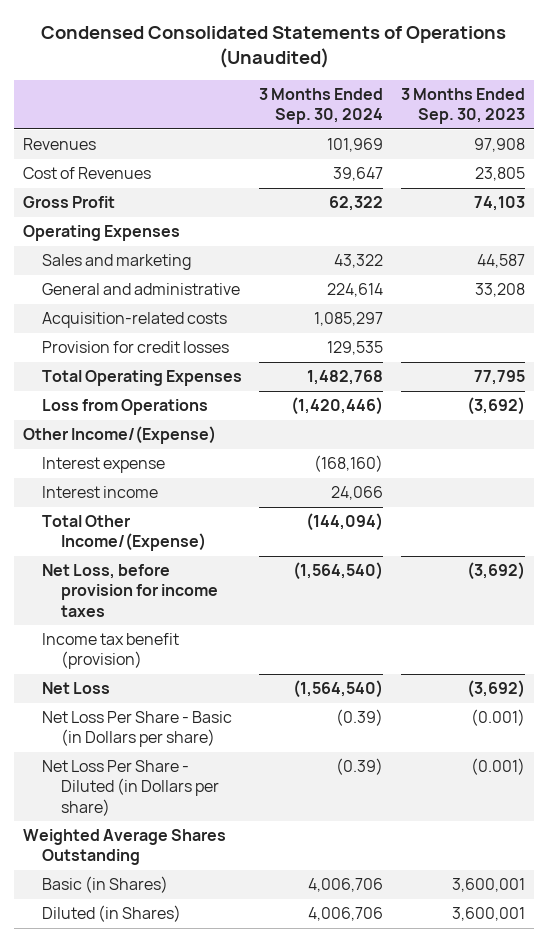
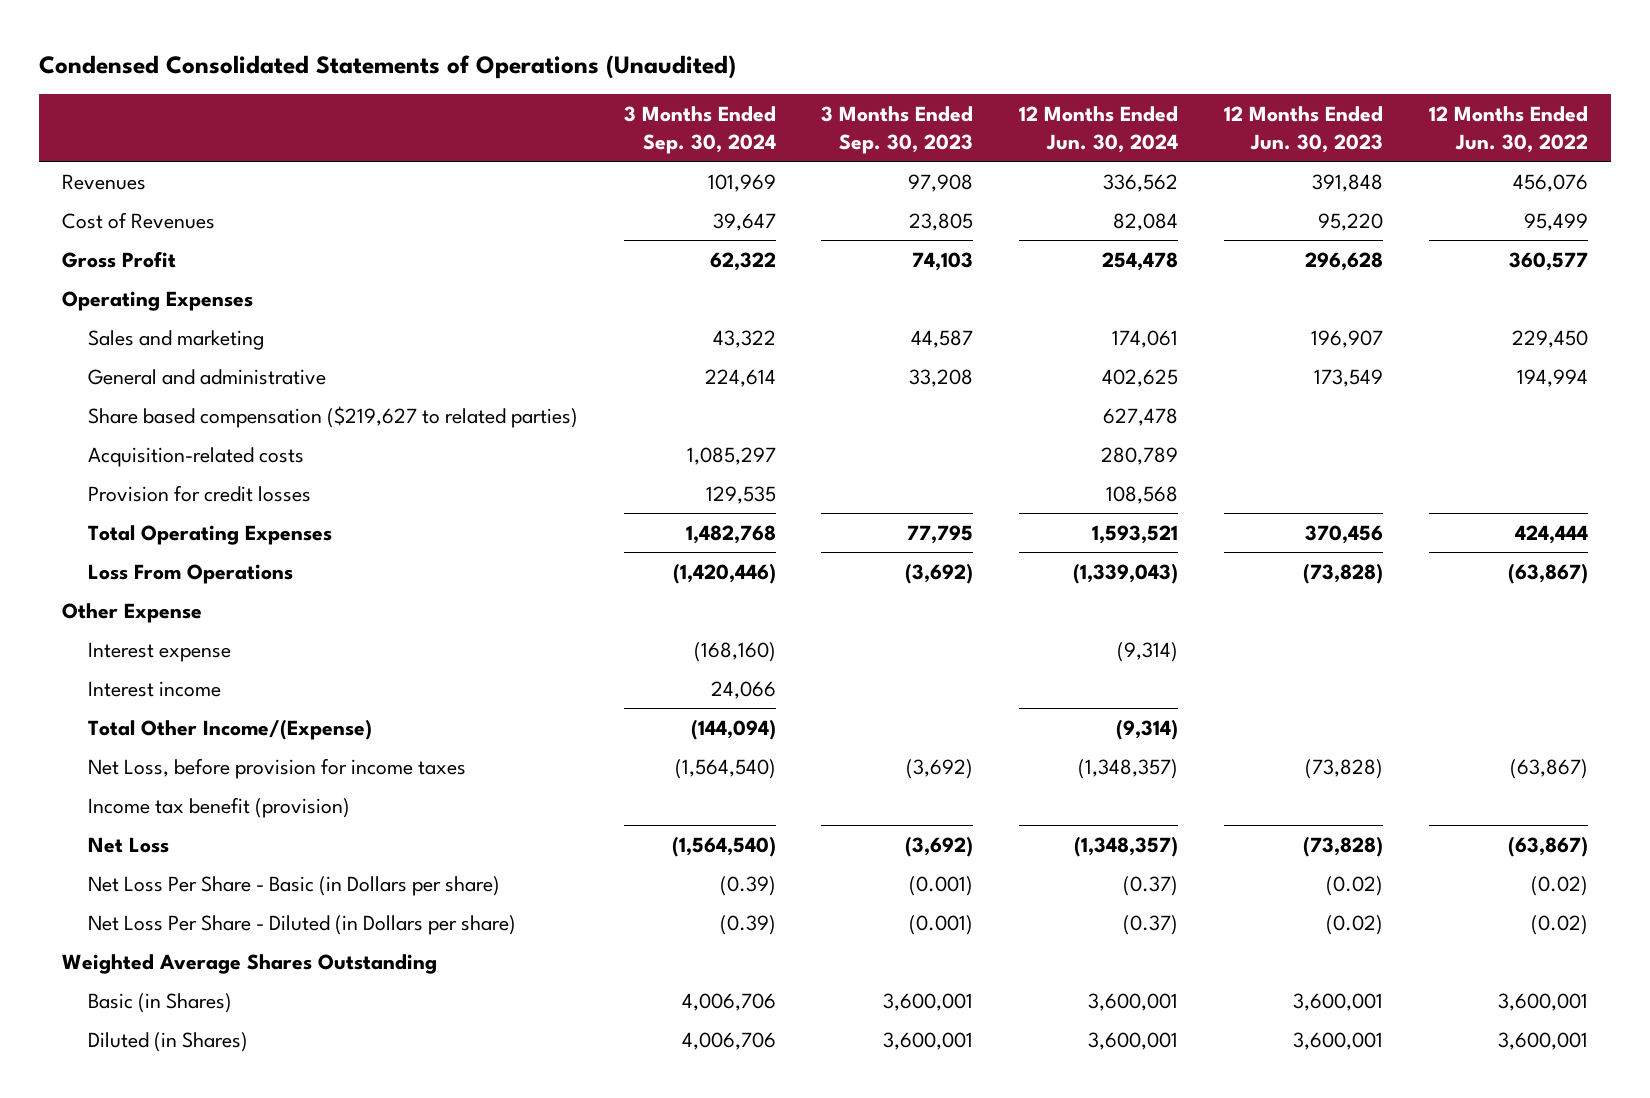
none -> [1019,106,1179,153] 12 Months Ended Jun. 30, 2024
none -> [1223,106,1383,153] 12 Months Ended Jun. 30, 2023
none -> [1428,106,1588,153] 12 Months Ended Jun. 30, 2022
none -> [87,405,578,428] Share based compensation ($219,627 to related parties)
[41,399,208,416] Loss from Operations -> [87,563,293,584] Loss From Operations
[22,426,216,445] Other Income/(Expense) -> [61,602,202,623] Other Expense

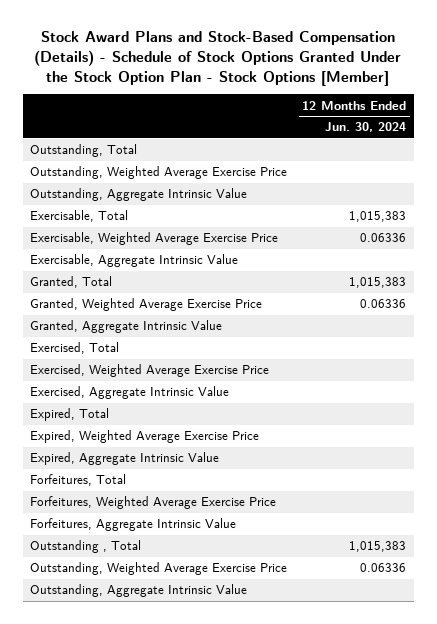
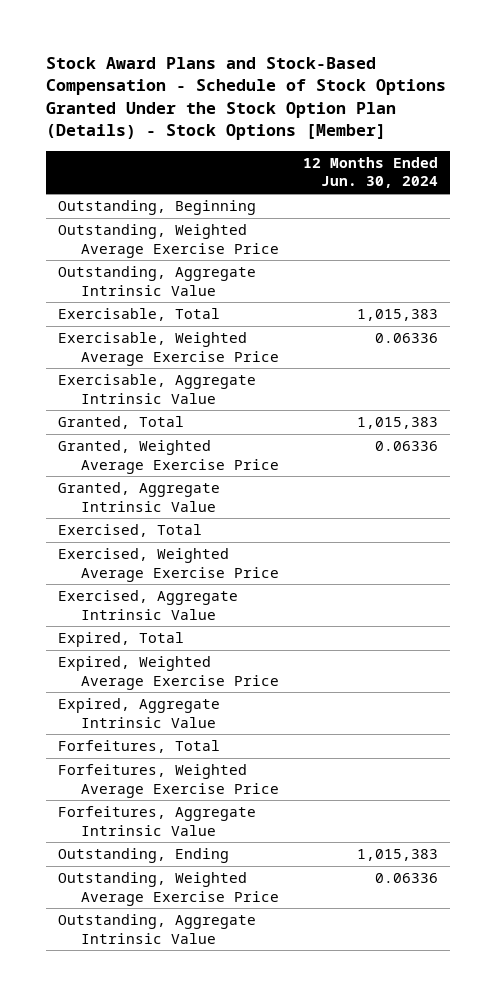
[34,31,402,86] Stock Award Plans and Stock-Based Compensation (Details) - Schedule of Stock Options Granted Under the Stock Option Plan - Stock Options [Member] -> [46,56,447,141] Stock Award Plans and Stock-Based Compensation - Schedule of Stock Options Granted Under the Stock Option Plan (Details) - Stock Options [Member]
[30,144,138,158] Outstanding, Total -> [57,200,256,216] Outstanding, Beginning
[30,540,142,554] Outstanding , Total -> [57,848,229,864] Outstanding, Ending

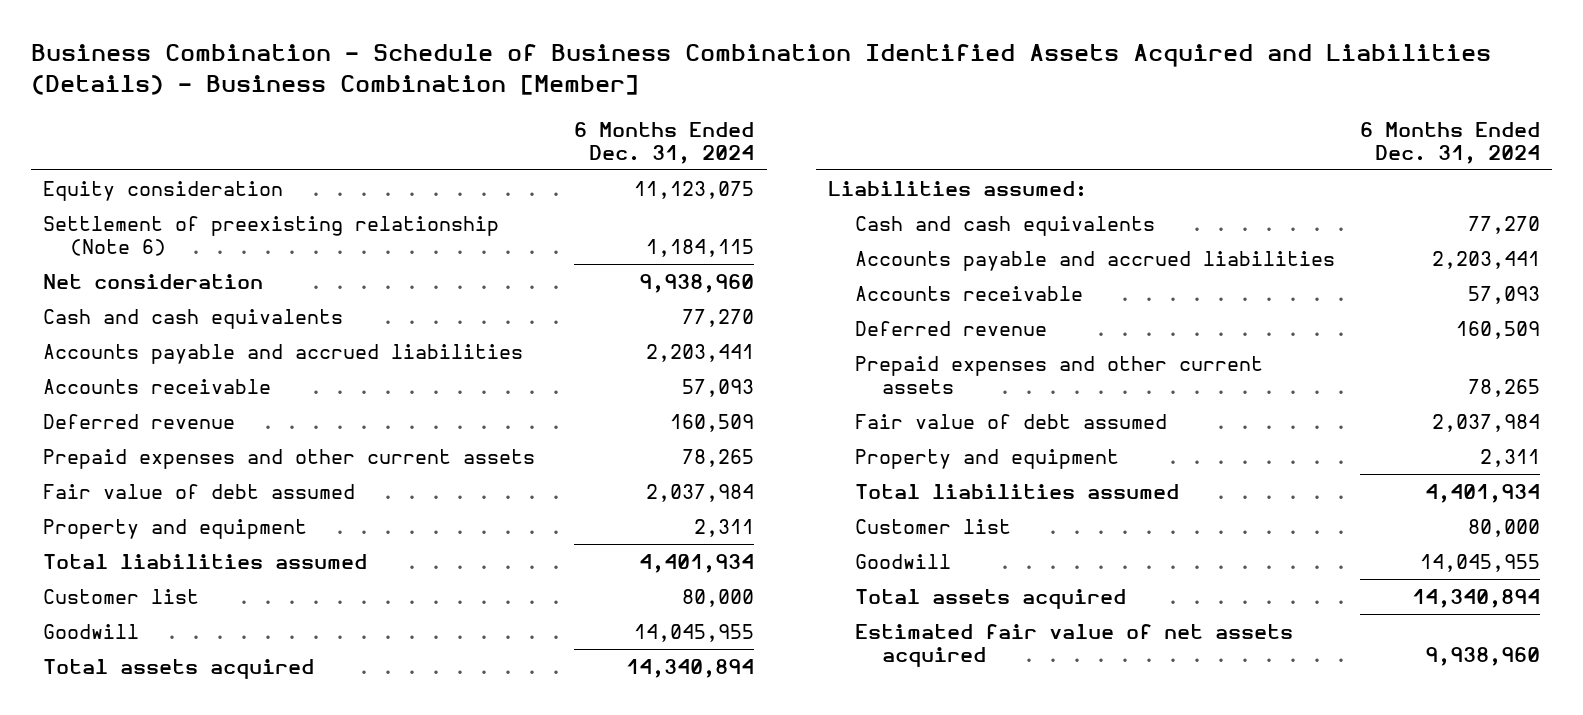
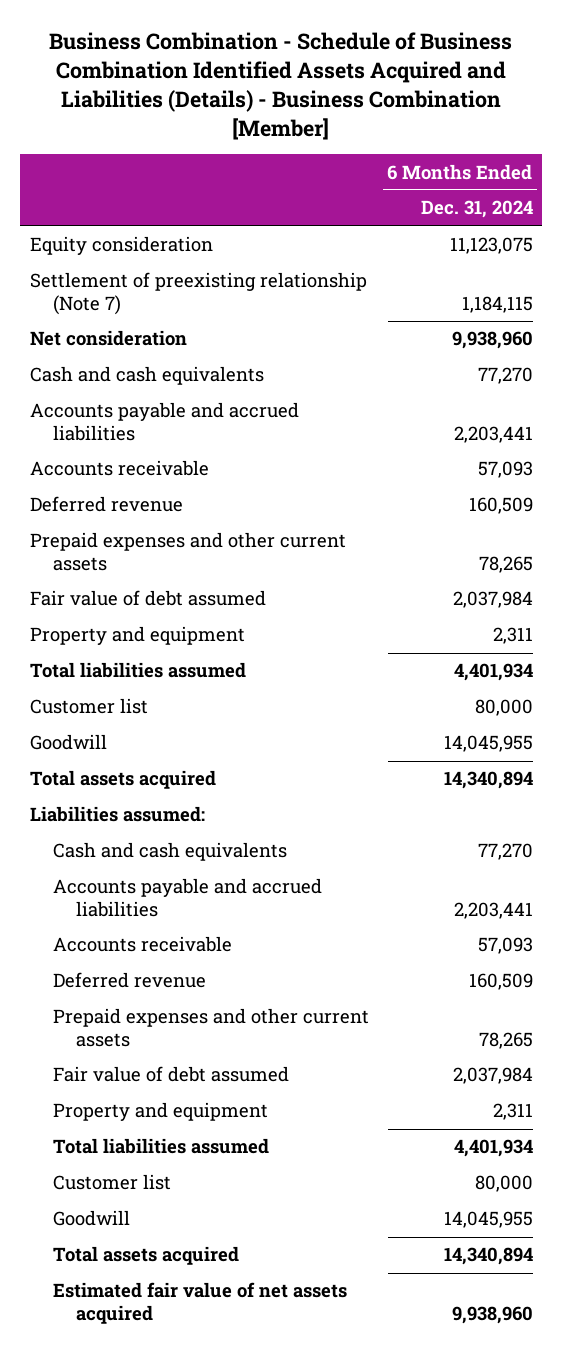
[42,215,499,257] Settlement of preexisting relationship (Note 6) -> [29,272,367,316] Settlement of preexisting relationship (Note 7)

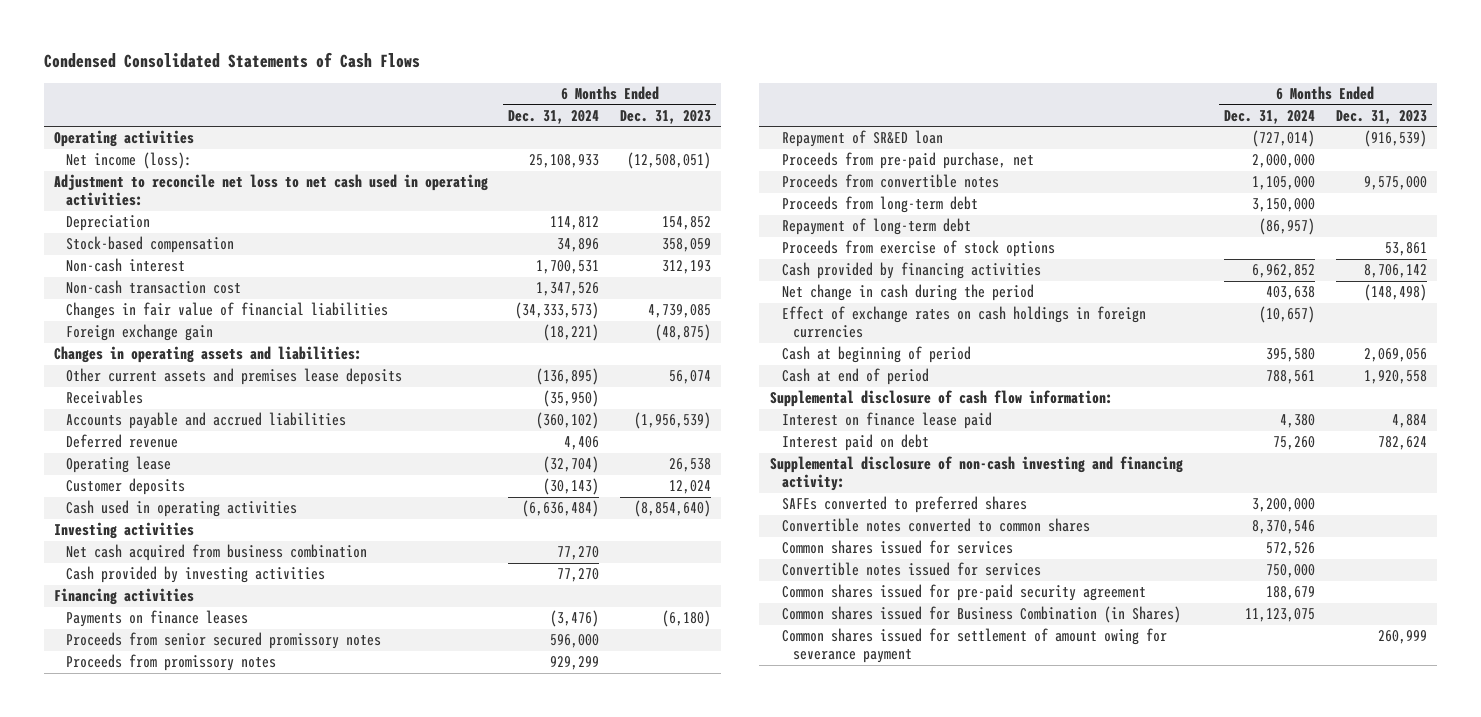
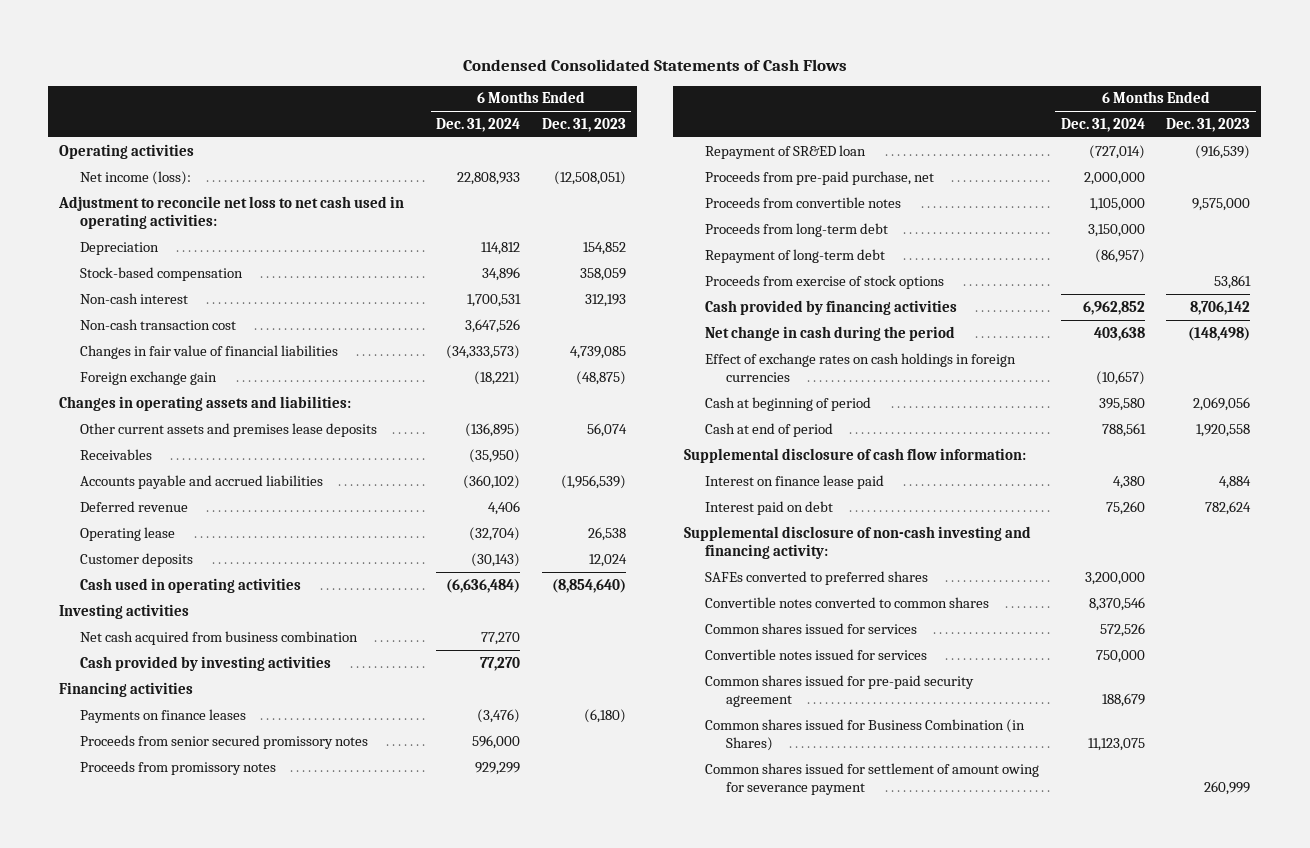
[529,154,600,169] 25,108,933 -> [457,171,521,185] 22,808,933
[536,282,600,297] 1,347,526 -> [465,318,521,333] 3,647,526

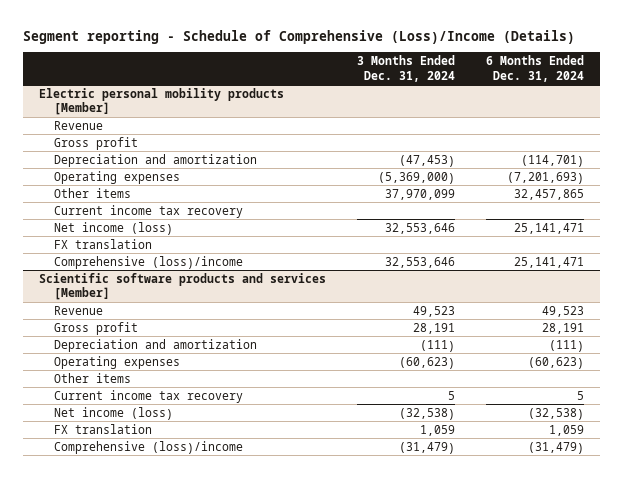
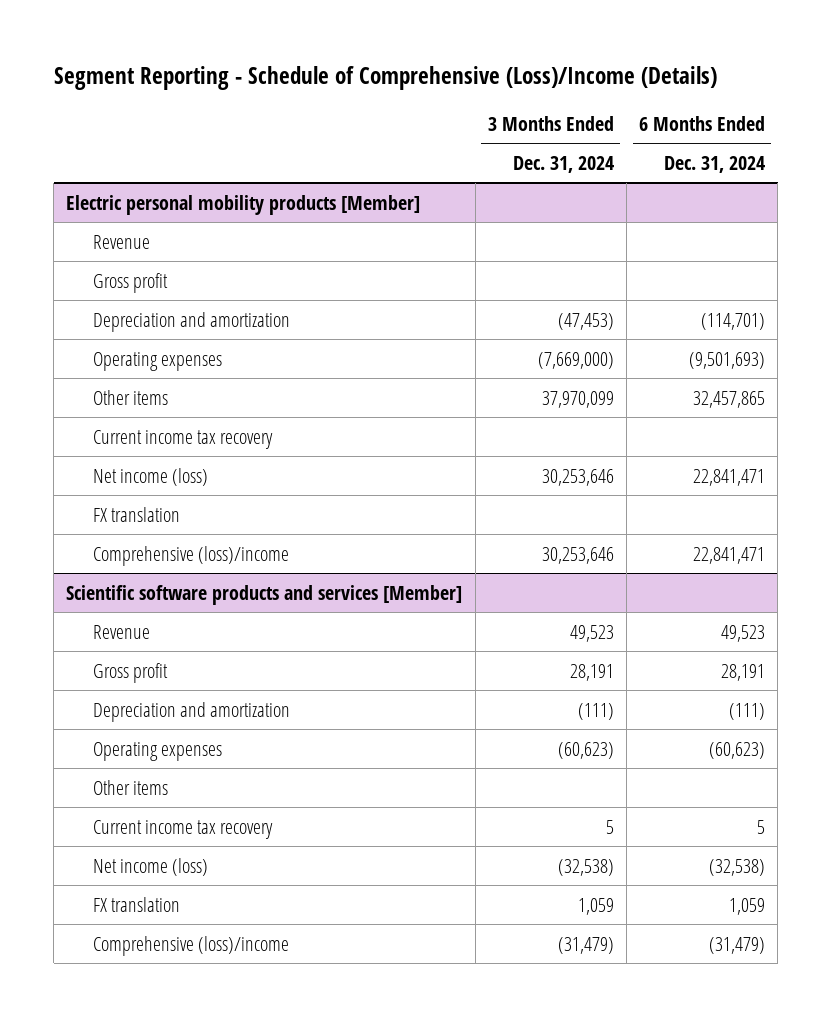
[23,29,576,44] Segment reporting - Schedule of Comprehensive (Loss)/Income (Details) -> [53,66,717,91] Segment Reporting - Schedule of Comprehensive (Loss)/Income (Details)
[377,171,455,184] (5,369,000) -> [537,351,614,369] (7,669,000)
[507,171,585,184] (7,201,693) -> [689,351,766,369] (9,501,693)
[384,222,455,234] 32,553,646 -> [541,468,614,486] 30,253,646
[514,222,585,234] 25,141,471 -> [693,468,766,486] 22,841,471
[384,256,455,268] 32,553,646 -> [541,546,614,564] 30,253,646
[514,256,585,268] 25,141,471 -> [693,546,766,564] 22,841,471

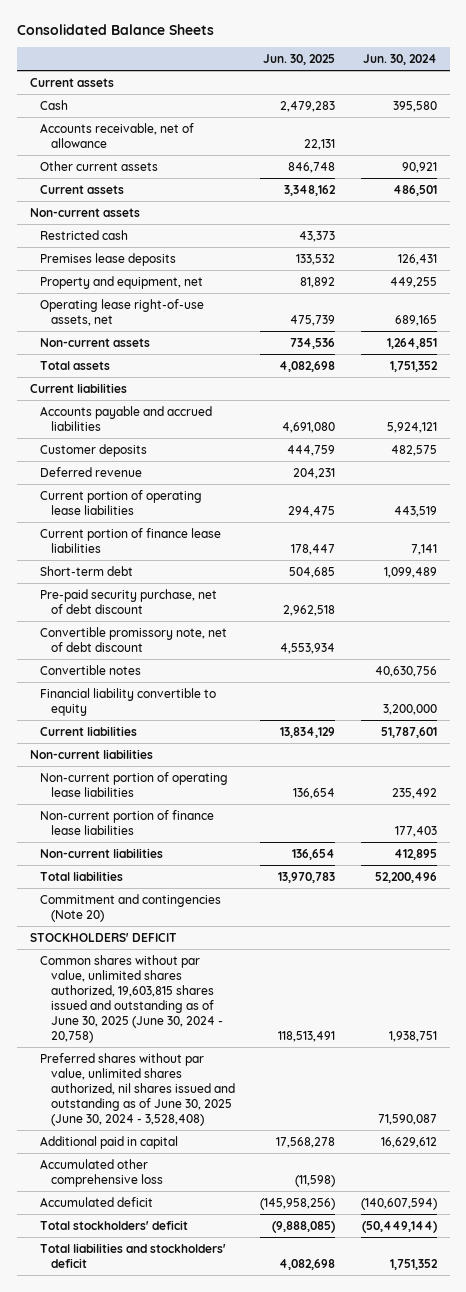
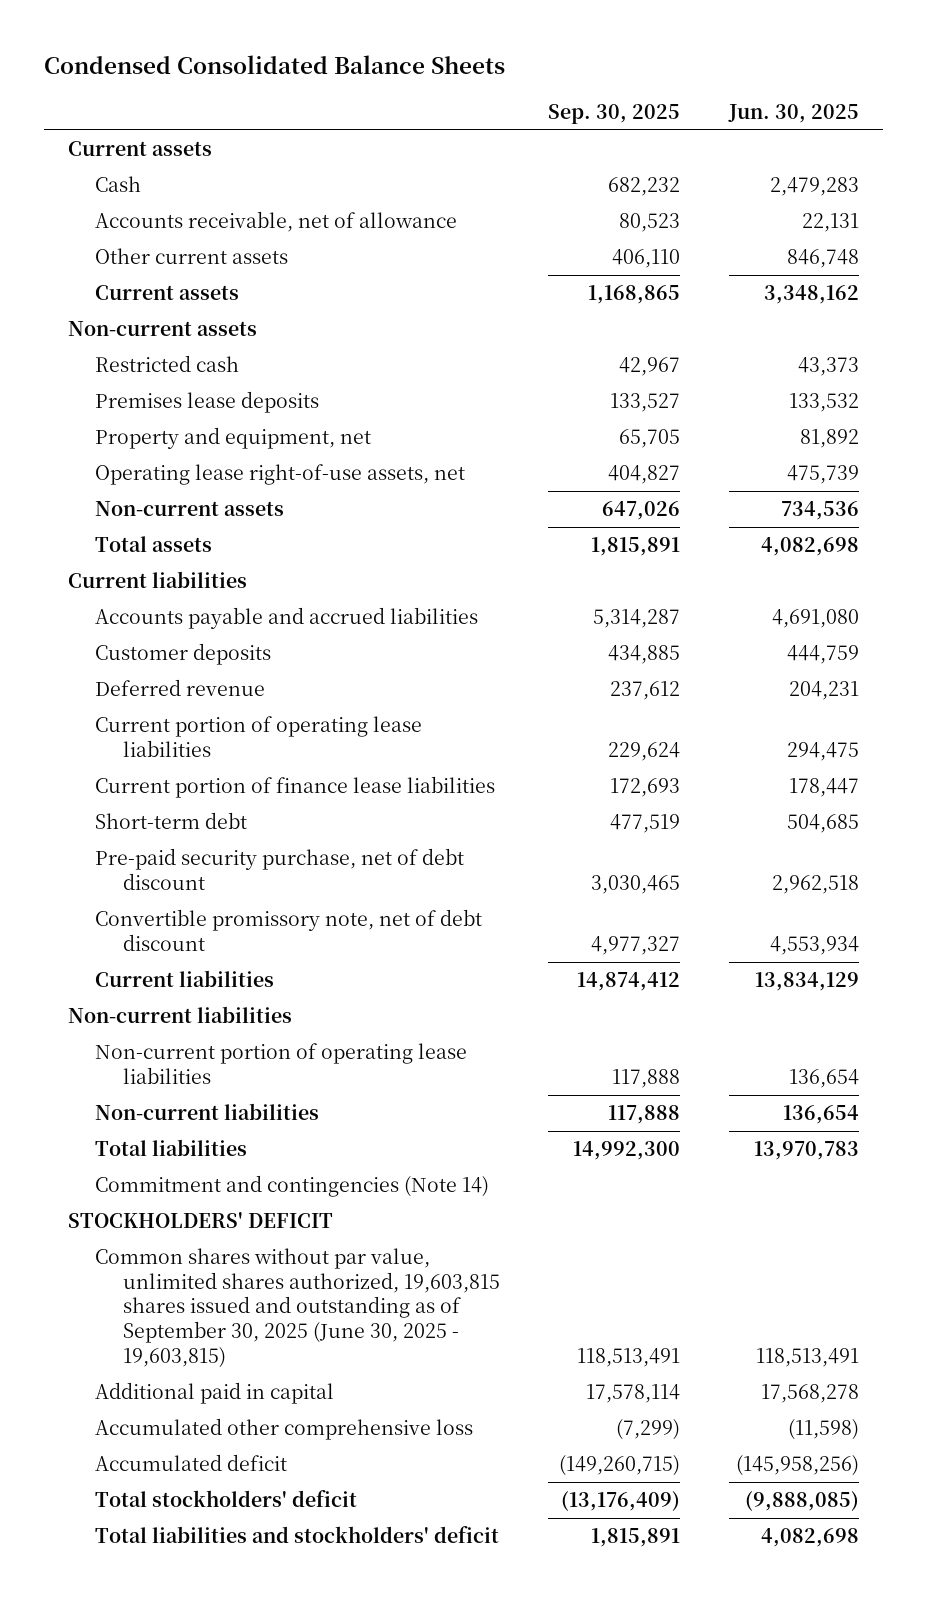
[16,24,214,36] Consolidated Balance Sheets -> [43,55,505,75] Condensed Consolidated Balance Sheets
[362,53,437,65] Jun. 30, 2024 -> none
none -> [548,103,681,124] Sep. 30, 2025
[40,664,142,675] Convertible notes -> none
[40,687,217,716] Financial liability convertible to equity -> none
[40,809,215,835] Non-current portion of finance lease liabilities -> none
[40,893,222,922] Commitment and contingencies (Note 20) -> [95,1175,490,1198] Commitment and contingencies (Note 14)
[40,1052,235,1126] Preferred shares without par value, unlimited shares authorized, nil shares issued and outstanding as of June 30, 2025 (June 30, 2024 - 3,528,408) -> none
[40,954,223,1043] Common shares without par value, unlimited shares authorized, 19,603,815 shares issued and outstanding as of June 30, 2025 (June 30, 2024 - 20,758) -> [95,1248,500,1368] Common shares without par value, unlimited shares authorized, 19,603,815 shares issued and outstanding as of September 30, 2025 (June 30, 2025 - 19,603,815)

